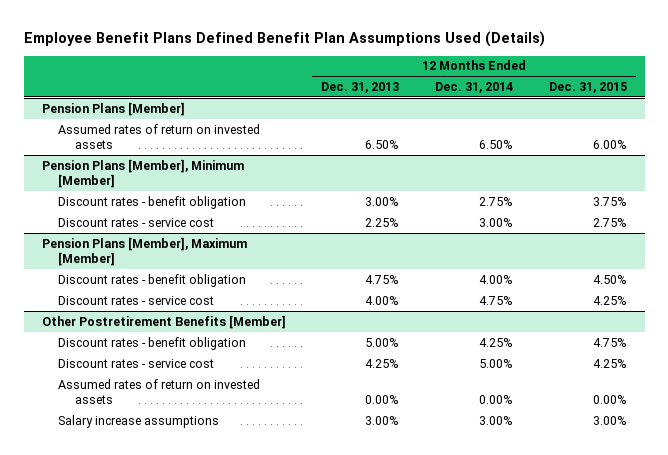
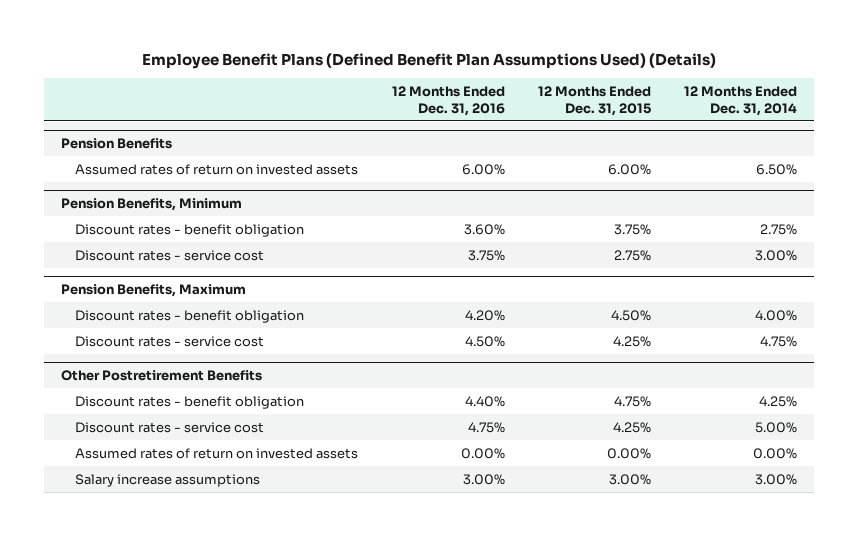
[23,31,545,48] Employee Benefit Plans Defined Benefit Plan Assumptions Used (Details) -> [141,52,716,69] Employee Benefit Plans (Defined Benefit Plan Assumptions Used) (Details)
[321,81,400,93] Dec. 31, 2013 -> none
none -> [391,85,505,116] 12 Months Ended Dec. 31, 2016
[41,101,185,116] Pension Plans [Member] -> [60,138,172,150] Pension Benefits
[41,158,244,188] Pension Plans [Member], Minimum [Member] -> none
none -> [60,198,242,212] Pension Benefits, Minimum
[41,236,247,266] Pension Plans [Member], Maximum [Member] -> none
none -> [60,284,246,298] Pension Benefits, Maximum
[41,314,286,329] Other Postretirement Benefits [Member] -> [60,370,262,382] Other Postretirement Benefits

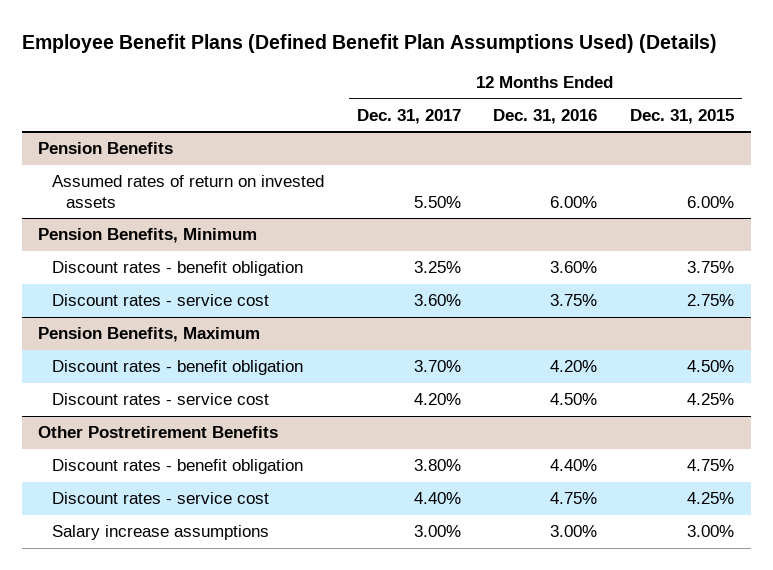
[684,85,798,116] 12 Months Ended Dec. 31, 2014 -> none
none -> [356,108,461,124] Dec. 31, 2017
[75,447,359,459] Assumed rates of return on invested assets -> none

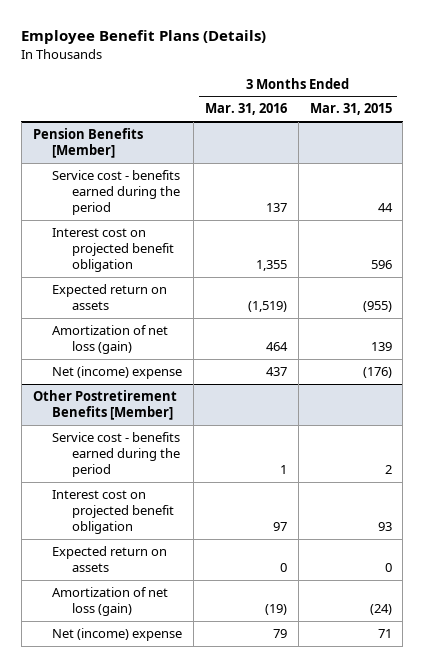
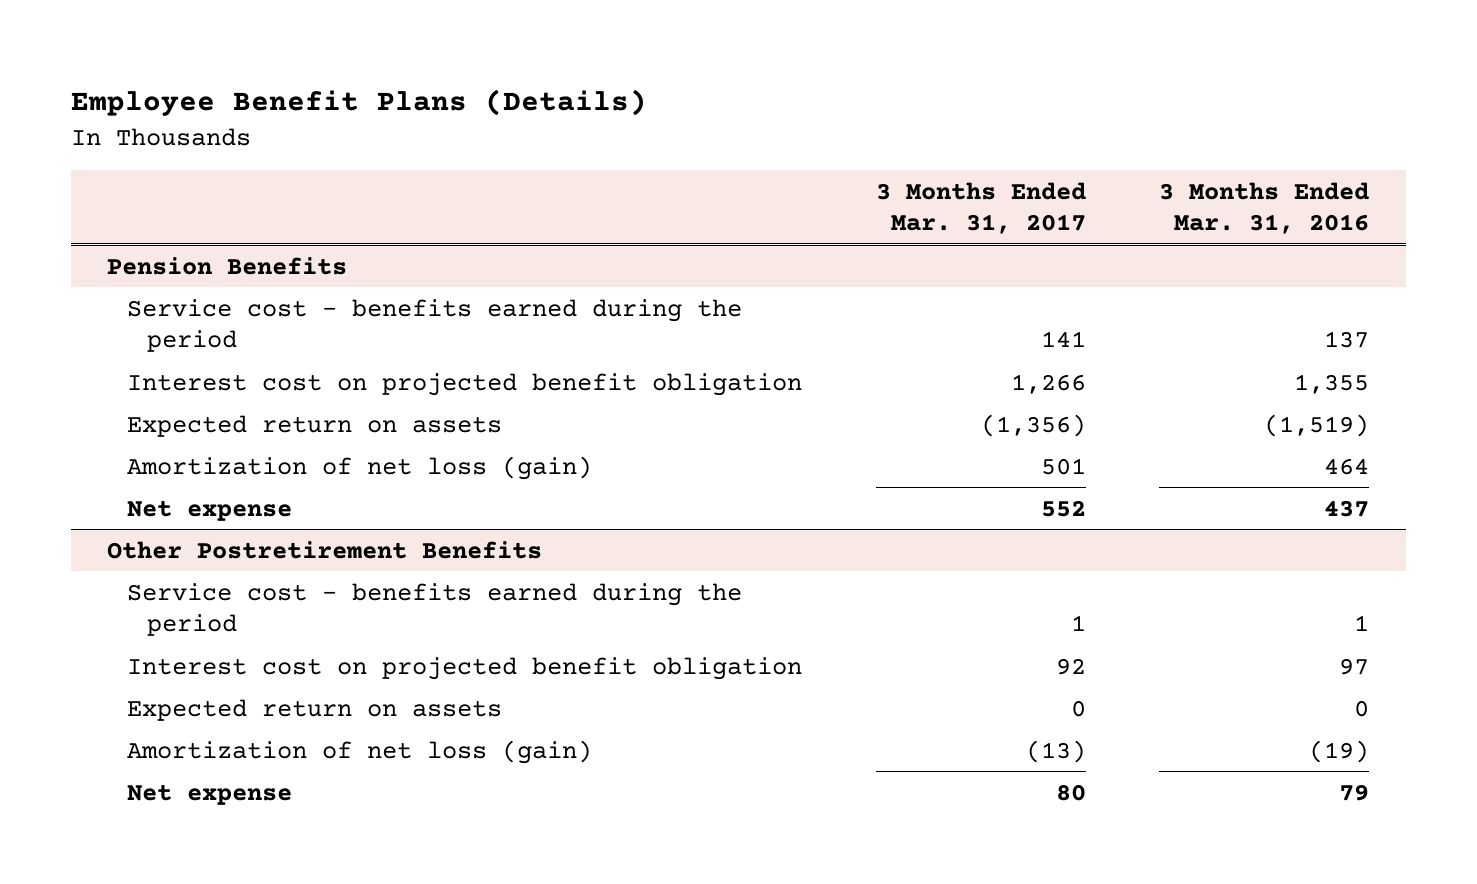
[309,103,392,116] Mar. 31, 2015 -> none
none -> [875,181,1086,235] 3 Months Ended Mar. 31, 2017
[32,127,143,159] Pension Benefits [Member] -> [107,256,348,275] Pension Benefits
[52,365,183,379] Net (income) expense -> [126,499,292,521] Net expense
[32,389,177,421] Other Postretirement Benefits [Member] -> [107,540,543,559] Other Postretirement Benefits
[52,627,183,641] Net (income) expense -> [126,783,292,805] Net expense

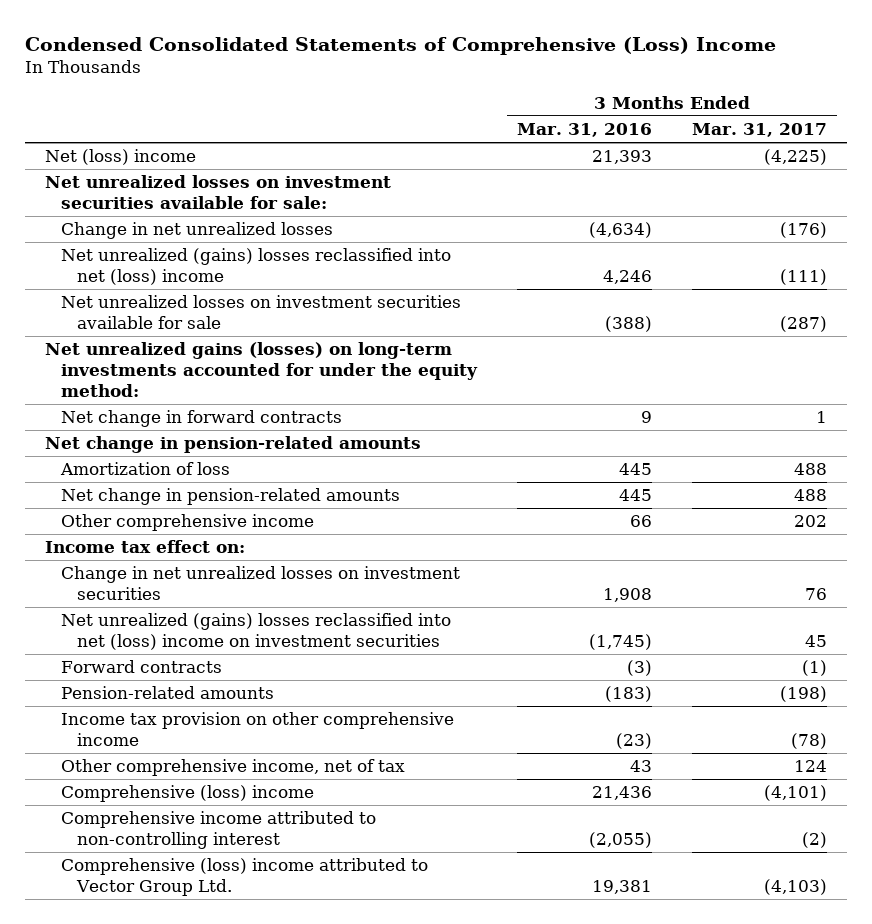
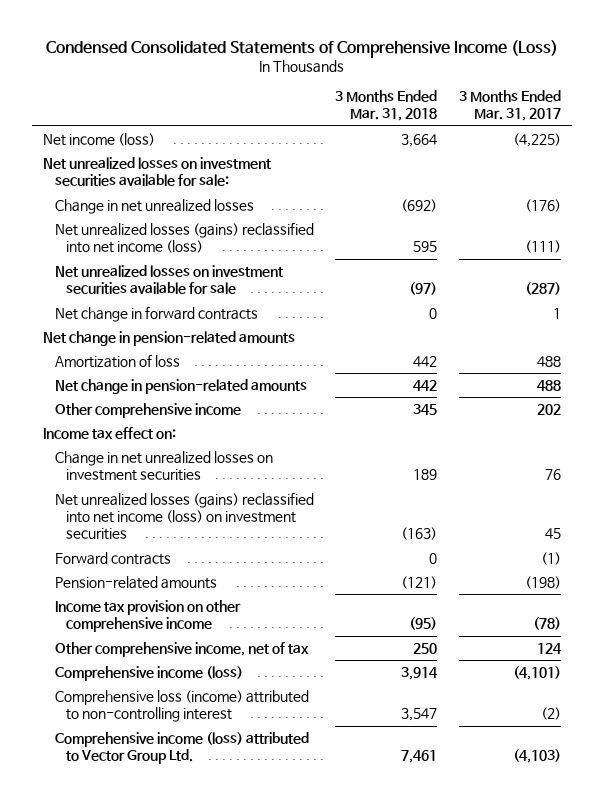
[25,36,777,55] Condensed Consolidated Statements of Comprehensive (Loss) Income -> [45,39,558,58] Condensed Consolidated Statements of Comprehensive Income (Loss)
[517,122,653,137] Mar. 31, 2016 -> none
none -> [335,89,438,122] 3 Months Ended Mar. 31, 2018
[45,149,197,166] Net (loss) income -> [42,132,155,146] Net income (loss)
[61,248,452,285] Net unrealized (gains) losses reclassified into net (loss) income -> [54,221,314,254] Net unrealized losses (gains) reclassified into net income (loss)
[45,342,479,397] Net unrealized gains (losses) on long-term investments accounted for under the equity method: -> none
[61,613,452,650] Net unrealized (gains) losses reclassified into net (loss) income on investment securities -> [54,491,314,541] Net unrealized losses (gains) reclassified into net income (loss) on investment securities
[61,785,315,803] Comprehensive (loss) income -> [54,665,243,681] Comprehensive income (loss)
[61,811,377,849] Comprehensive income attributed to non-controlling interest -> [54,689,309,723] Comprehensive loss (income) attributed to non-controlling interest
[61,858,429,896] Comprehensive (loss) income attributed to Vector Group Ltd. -> [54,731,309,765] Comprehensive income (loss) attributed to Vector Group Ltd.

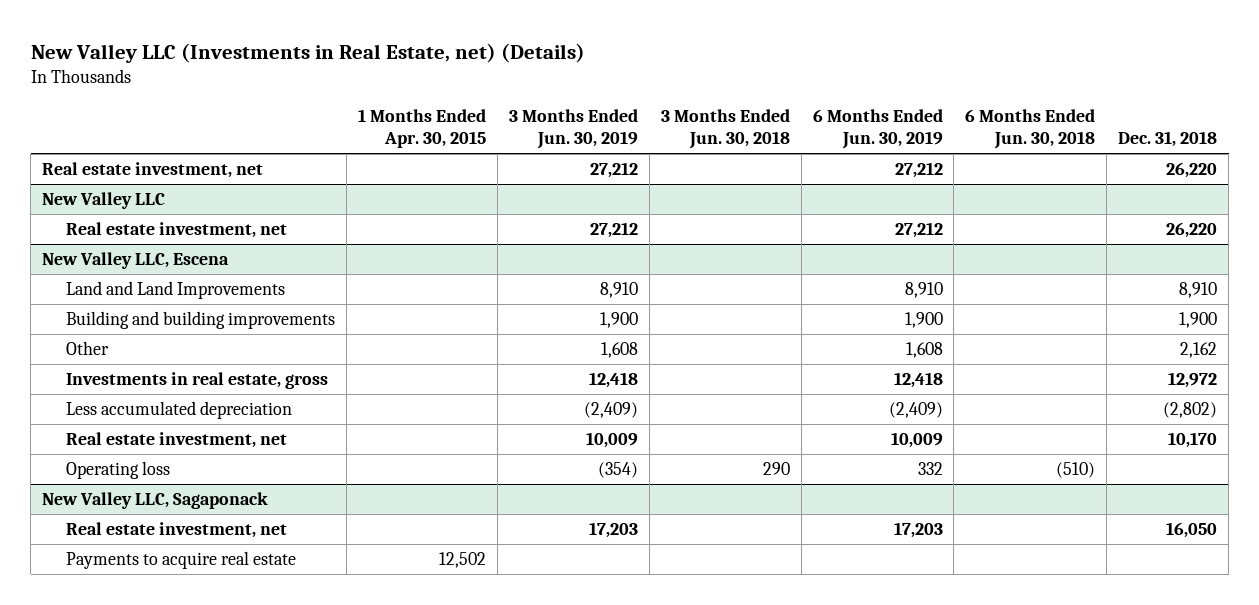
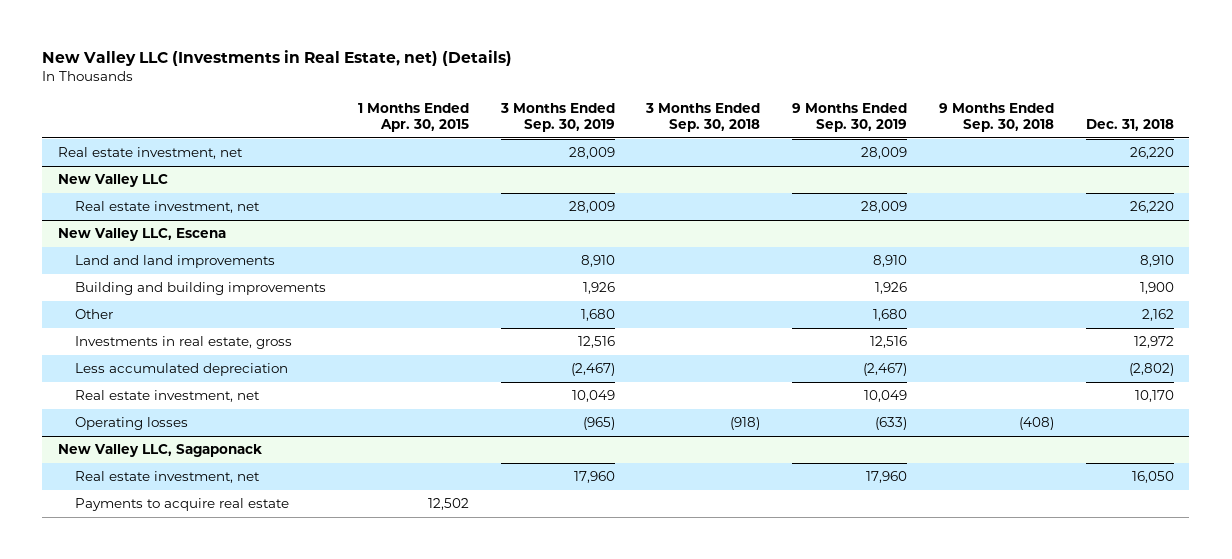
[508,109,638,150] 3 Months Ended Jun. 30, 2019 -> none
[660,109,790,150] 3 Months Ended Jun. 30, 2018 -> none
[812,109,943,150] 6 Months Ended Jun. 30, 2019 -> none
[965,109,1096,150] 6 Months Ended Jun. 30, 2018 -> none
none -> [499,103,615,133] 3 Months Ended Sep. 30, 2019
none -> [645,103,761,133] 3 Months Ended Sep. 30, 2018
none -> [792,103,908,133] 9 Months Ended Sep. 30, 2019
none -> [938,103,1054,133] 9 Months Ended Sep. 30, 2018
[66,281,286,300] Land and Land Improvements -> [75,255,276,269] Land and land improvements
[66,461,171,480] Operating loss -> [75,417,189,431] Operating losses

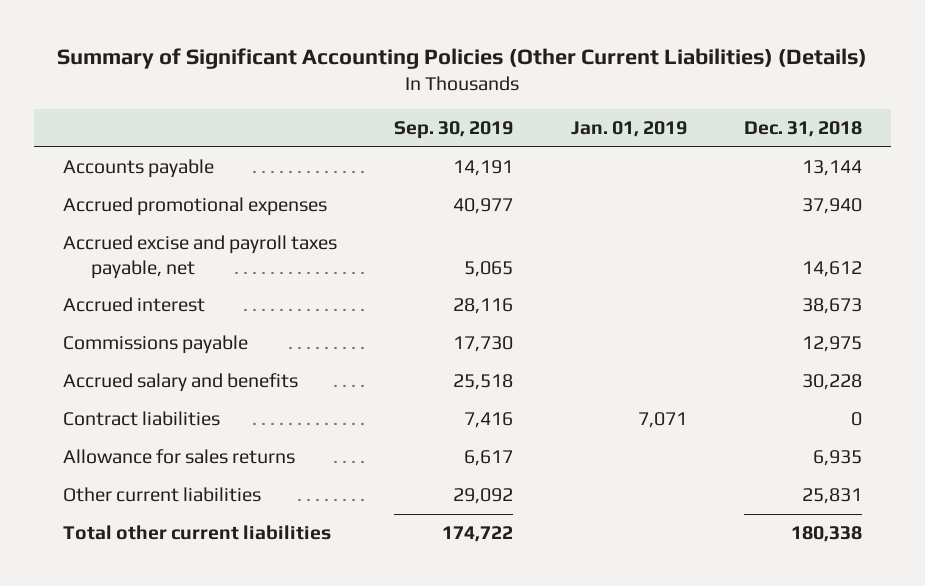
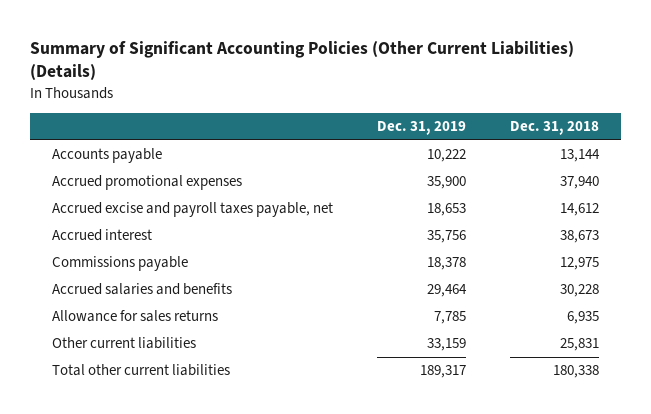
[394,121,514,140] Sep. 30, 2019 -> none
[570,121,687,138] Jan. 01, 2019 -> none
none -> [377,121,467,136] Dec. 31, 2019
[62,411,220,427] Contract liabilities -> none
[62,373,298,393] Accrued salary and benefits -> [52,283,233,296] Accrued salaries and benefits

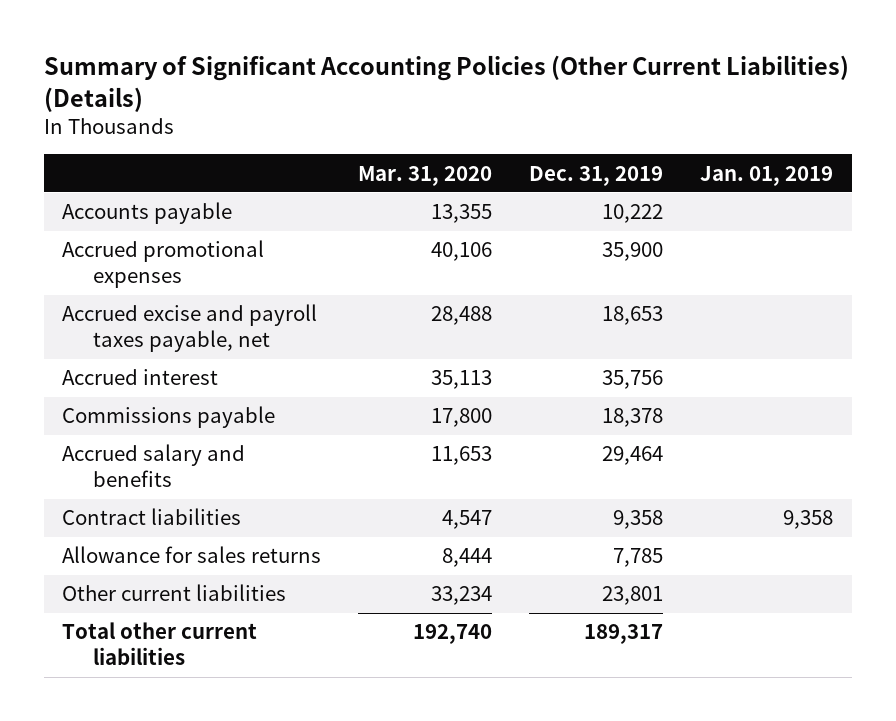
[509,121,599,136] Dec. 31, 2018 -> none
none -> [358,165,493,186] Mar. 31, 2020
none -> [700,165,834,186] Jan. 01, 2019
[52,283,233,296] Accrued salaries and benefits -> [62,444,246,488] Accrued salary and benefits
none -> [62,508,242,526] Contract liabilities
[427,338,467,352] 33,159 -> [602,586,664,606] 23,801

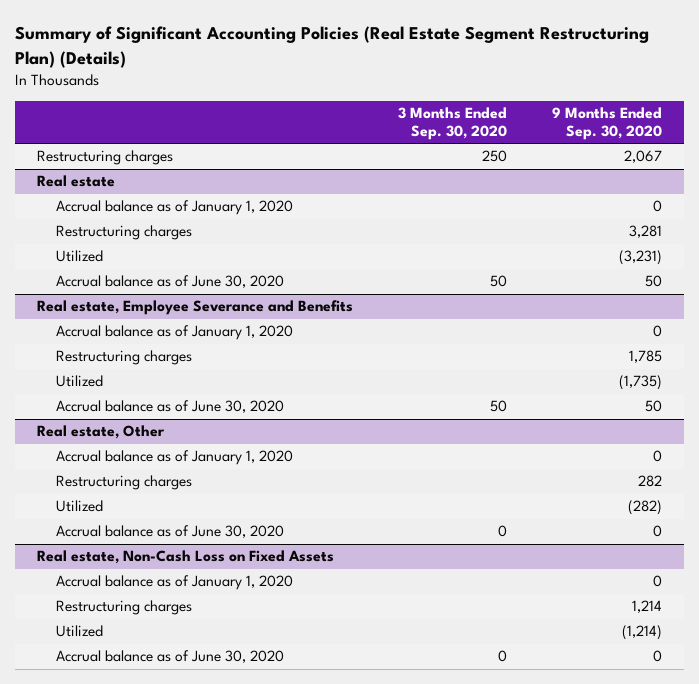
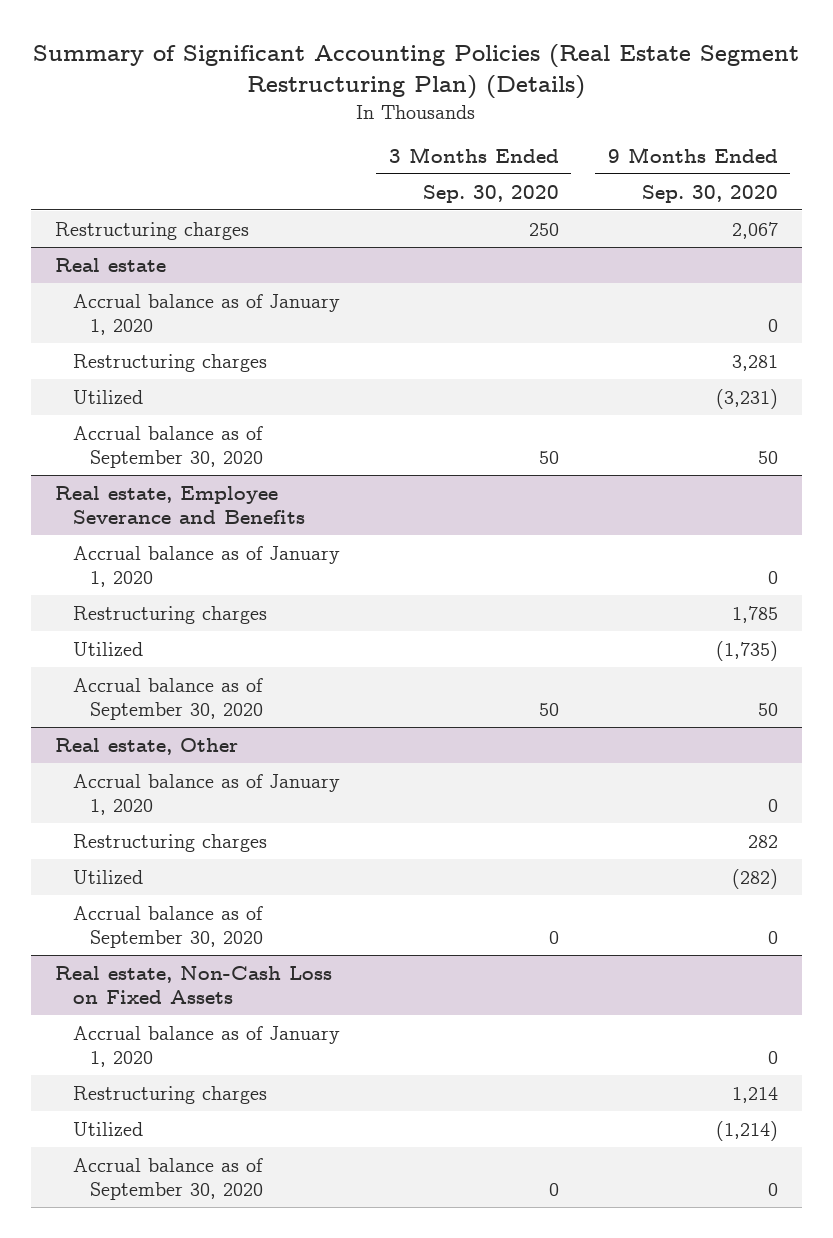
[55,275,284,289] Accrual balance as of June 30, 2020 -> [72,425,263,469] Accrual balance as of September 30, 2020
[55,400,284,414] Accrual balance as of June 30, 2020 -> [72,677,263,721] Accrual balance as of September 30, 2020
[55,525,284,539] Accrual balance as of June 30, 2020 -> [72,905,263,949] Accrual balance as of September 30, 2020
[55,650,284,664] Accrual balance as of June 30, 2020 -> [72,1157,263,1201] Accrual balance as of September 30, 2020

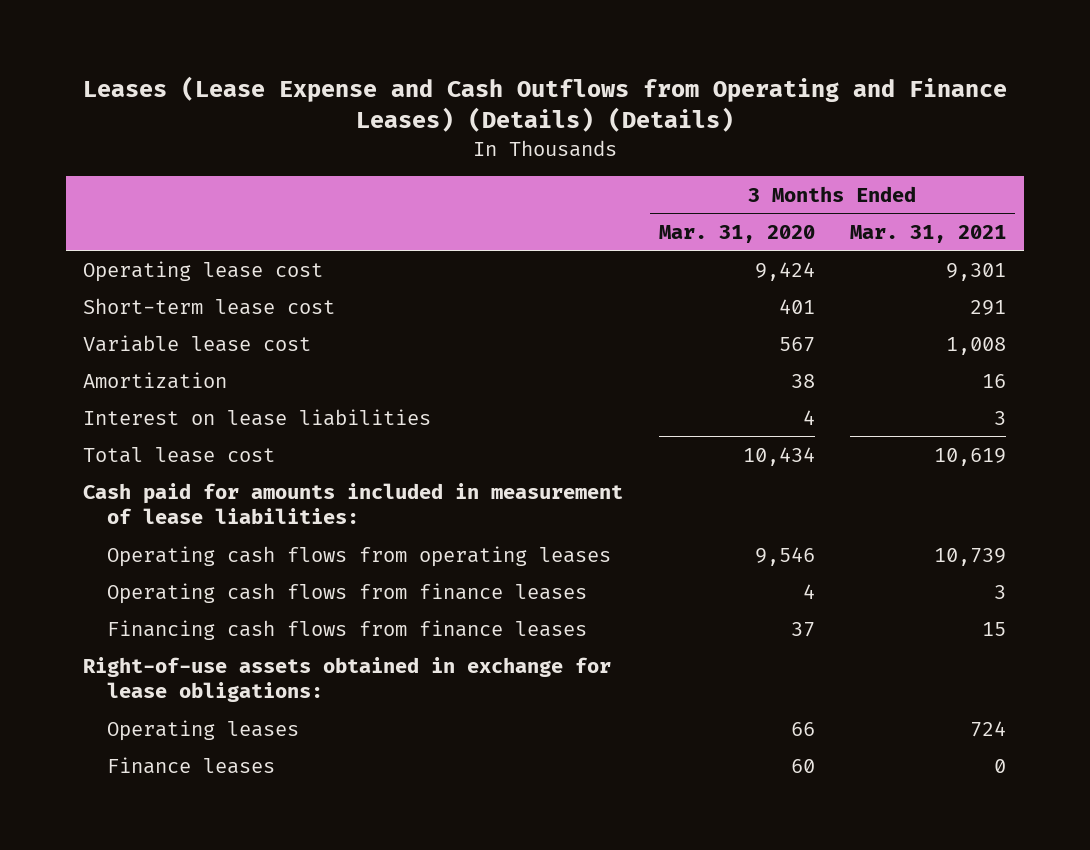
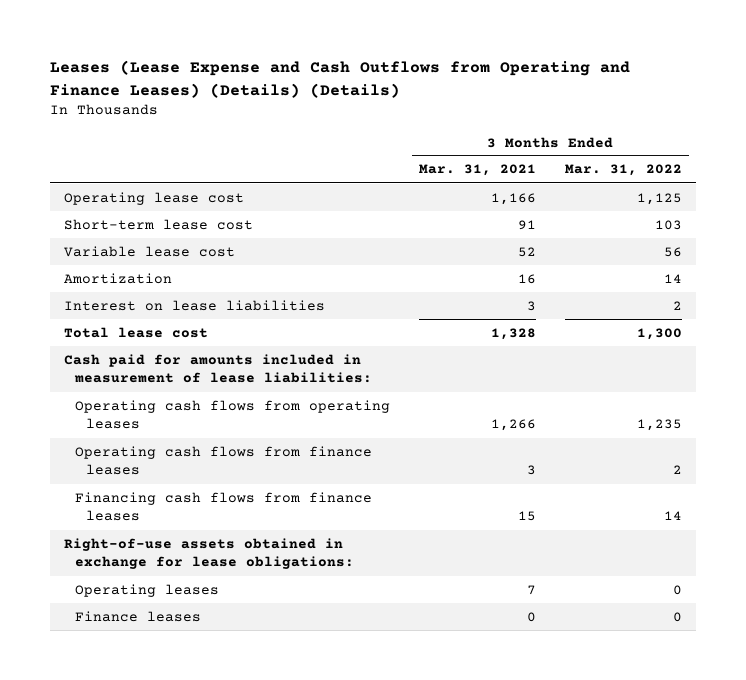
[658,224,815,243] Mar. 31, 2020 -> none
none -> [564,164,682,177] Mar. 31, 2022
[946,262,1007,281] 9,301 -> [490,192,536,205] 1,166
[970,299,1007,315] 291 -> [517,219,536,230] 91
[946,336,1007,355] 1,008 -> [517,246,536,257] 52
[934,447,1007,466] 10,619 -> [490,327,536,340] 1,328
[934,547,1007,566] 10,739 -> [490,419,536,432] 1,266
[970,720,1007,737] 724 -> [526,584,536,595] 7

